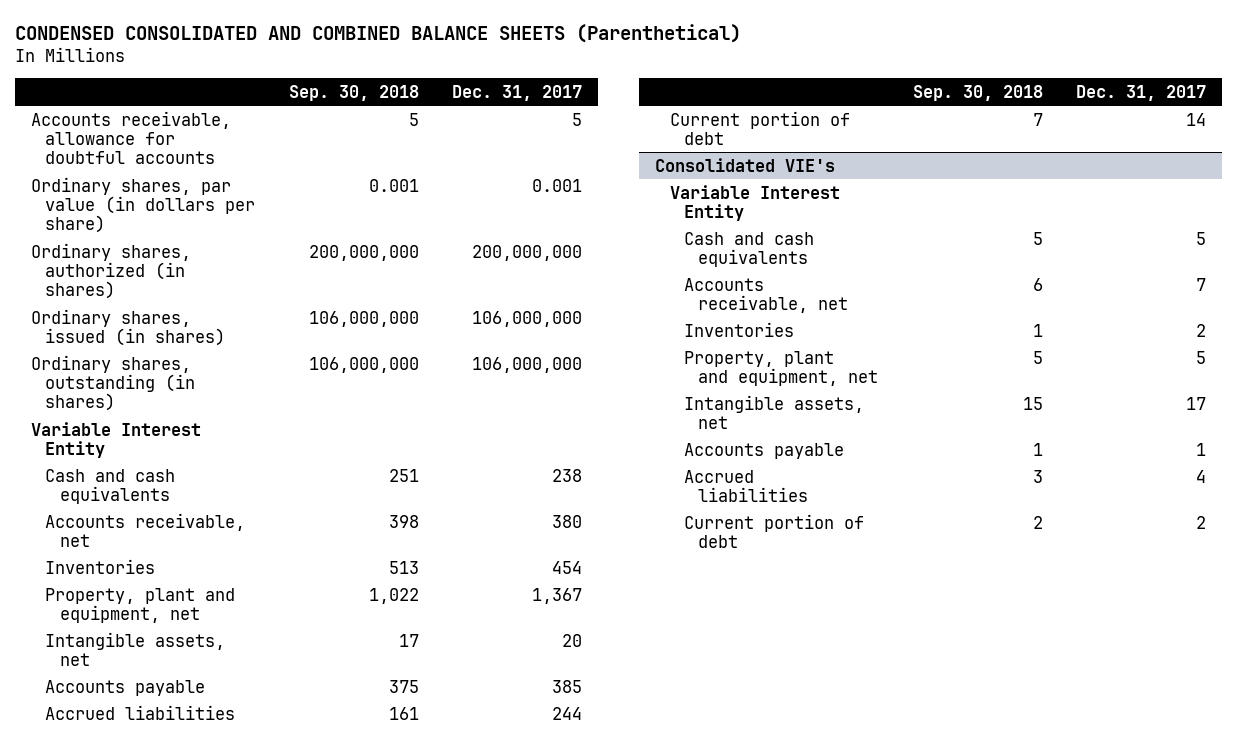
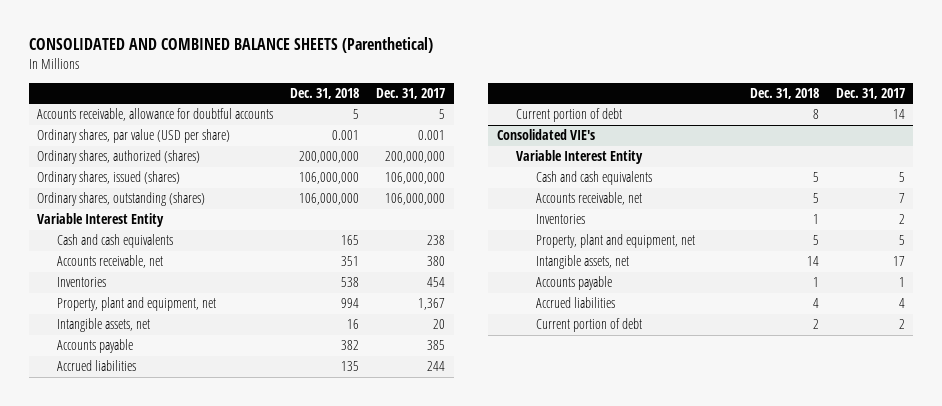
[14,23,741,43] CONDENSED CONSOLIDATED AND COMBINED BALANCE SHEETS (Parenthetical) -> [28,37,433,54] CONSOLIDATED AND COMBINED BALANCE SHEETS (Parenthetical)
[288,84,419,101] Sep. 30, 2018 -> none
none -> [290,87,360,99] Dec. 31, 2018
[31,176,256,234] Ordinary shares, par value (in dollars per share) -> [37,129,231,144] Ordinary shares, par value (USD per share)
[31,242,192,300] Ordinary shares, authorized (in shares) -> [37,150,201,165] Ordinary shares, authorized (shares)
[31,308,226,346] Ordinary shares, issued (in shares) -> [37,171,181,186] Ordinary shares, issued (shares)
[31,354,196,412] Ordinary shares, outstanding (in shares) -> [37,192,206,207] Ordinary shares, outstanding (shares)

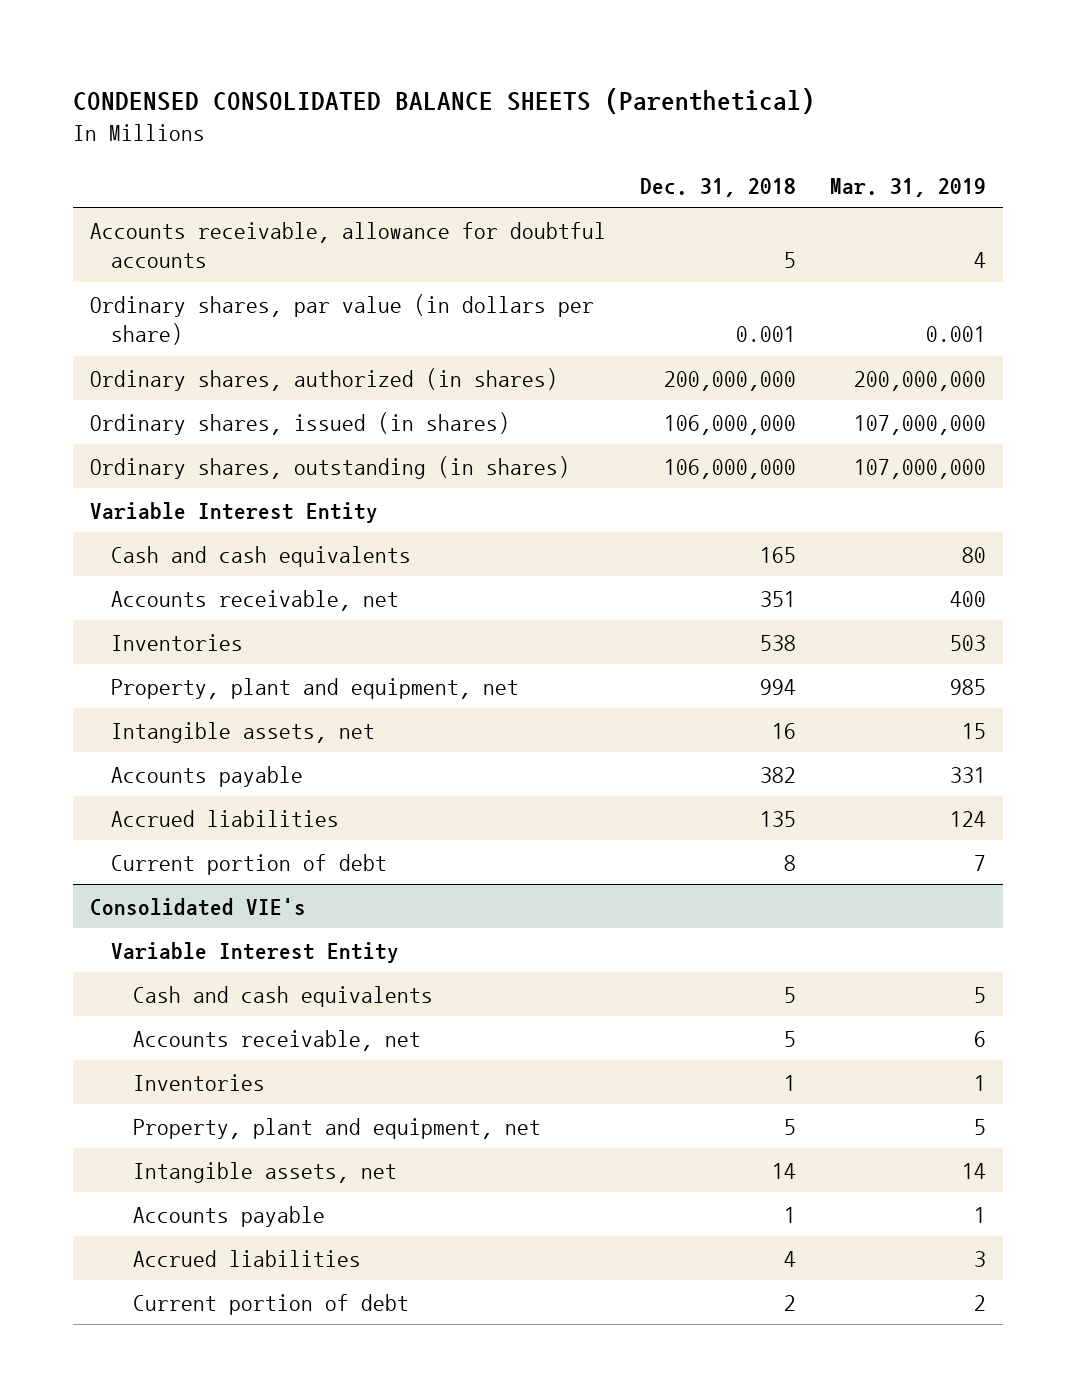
[28,37,433,54] CONSOLIDATED AND COMBINED BALANCE SHEETS (Parenthetical) -> [72,87,815,114] CONDENSED CONSOLIDATED BALANCE SHEETS (Parenthetical)
[376,87,446,99] Dec. 31, 2017 -> none
none -> [829,177,986,197] Mar. 31, 2019
[37,129,231,144] Ordinary shares, par value (USD per share) -> [89,293,594,346] Ordinary shares, par value (in dollars per share)
[37,150,201,165] Ordinary shares, authorized (shares) -> [89,367,558,391] Ordinary shares, authorized (in shares)
[37,171,181,186] Ordinary shares, issued (shares) -> [89,411,510,435] Ordinary shares, issued (in shares)
[37,192,206,207] Ordinary shares, outstanding (shares) -> [89,455,570,479] Ordinary shares, outstanding (in shares)

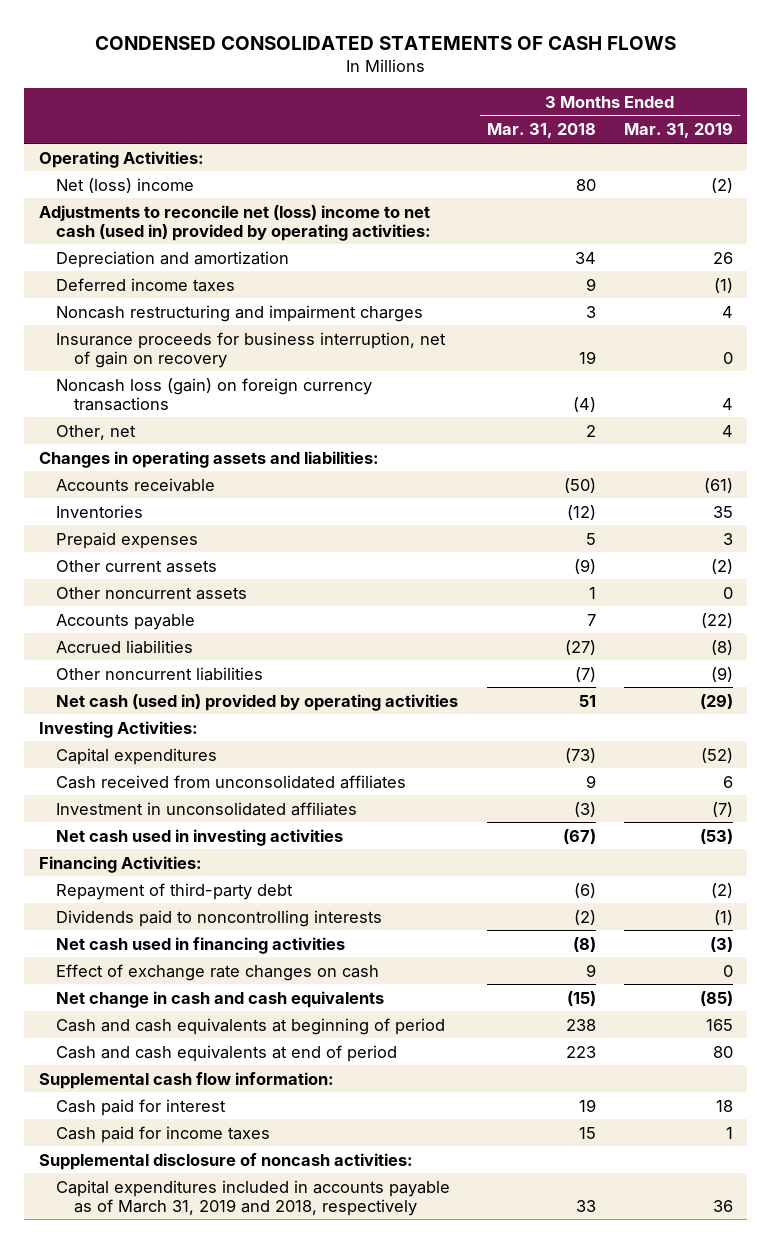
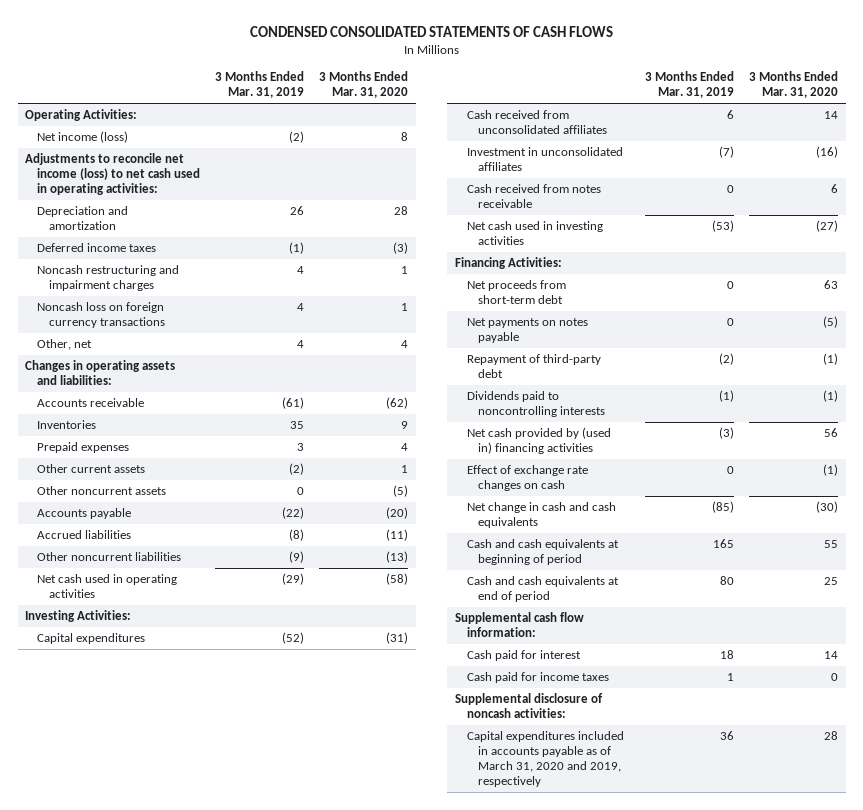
[486,123,596,139] Mar. 31, 2018 -> none
none -> [319,71,409,99] 3 Months Ended Mar. 31, 2020
[56,177,195,193] Net (loss) income -> [36,130,128,143] Net income (loss)
[38,204,432,241] Adjustments to reconcile net (loss) income to net cash (used in) provided by operating activities: -> [25,152,200,196] Adjustments to reconcile net income (loss) to net cash used in operating activities:
[56,331,447,368] Insurance proceeds for business interruption, net of gain on recovery -> none
[56,377,373,411] Noncash loss (gain) on foreign currency transactions -> [36,301,165,329] Noncash loss on foreign currency transactions
[56,693,459,711] Net cash (used in) provided by operating activities -> [36,573,177,599] Net cash used in operating activities
none -> [466,183,601,209] Cash received from notes receivable
none -> [466,279,566,305] Net proceeds from short-term debt
none -> [466,317,588,344] Net payments on notes payable
[56,936,346,954] Net cash used in financing activities -> [466,426,611,455] Net cash provided by (used in) financing activities
[56,1179,451,1216] Capital expenditures included in accounts payable as of March 31, 2019 and 2018, respectively -> [466,730,624,788] Capital expenditures included in accounts payable as of March 31, 2020 and 2019, respectively

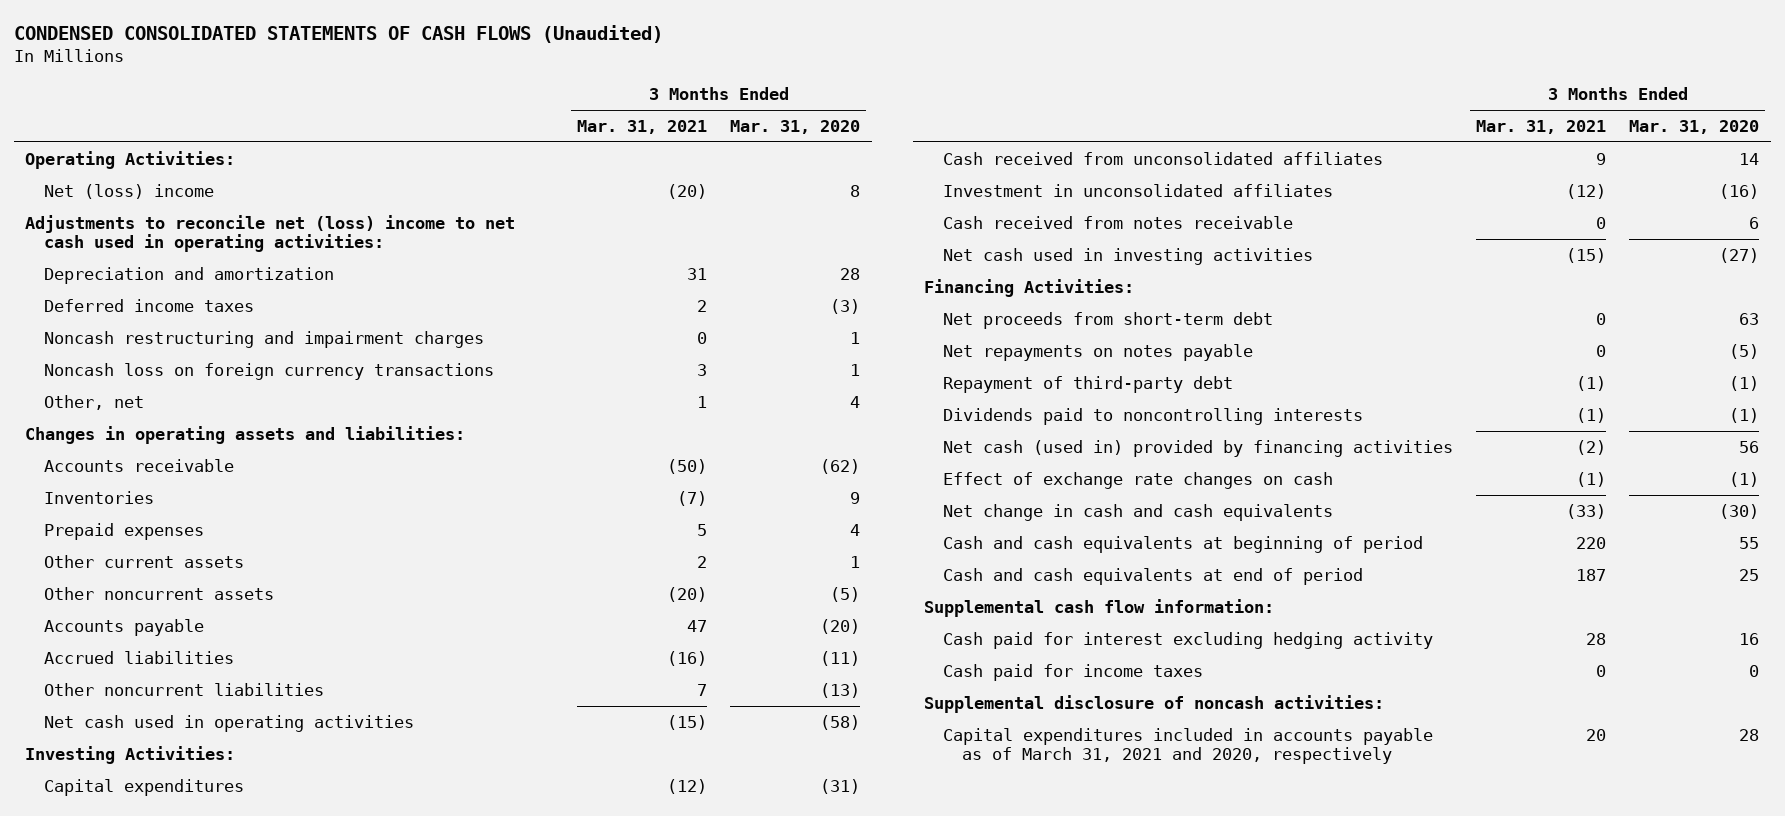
[249,26,613,38] CONDENSED CONSOLIDATED STATEMENTS OF CASH FLOWS -> [13,24,663,43] CONDENSED CONSOLIDATED STATEMENTS OF CASH FLOWS (Unaudited)
[215,71,305,99] 3 Months Ended Mar. 31, 2019 -> none
none -> [577,120,708,135] Mar. 31, 2021
[36,130,128,143] Net income (loss) -> [44,183,215,199] Net (loss) income
[25,152,200,196] Adjustments to reconcile net income (loss) to net cash used in operating activities: -> [25,214,516,253] Adjustments to reconcile net (loss) income to net cash used in operating activities:
[466,317,588,344] Net payments on notes payable -> [943,343,1254,361] Net repayments on notes payable
[466,426,611,455] Net cash provided by (used in) financing activities -> [943,439,1454,457] Net cash (used in) provided by financing activities
[466,649,581,661] Cash paid for interest -> [943,631,1434,649] Cash paid for interest excluding hedging activity
[823,650,838,659] 14 -> [1739,632,1760,645] 16
[466,730,624,788] Capital expenditures included in accounts payable as of March 31, 2020 and 2019, respectively -> [943,727,1434,765] Capital expenditures included in accounts payable as of March 31, 2021 and 2020, respectively

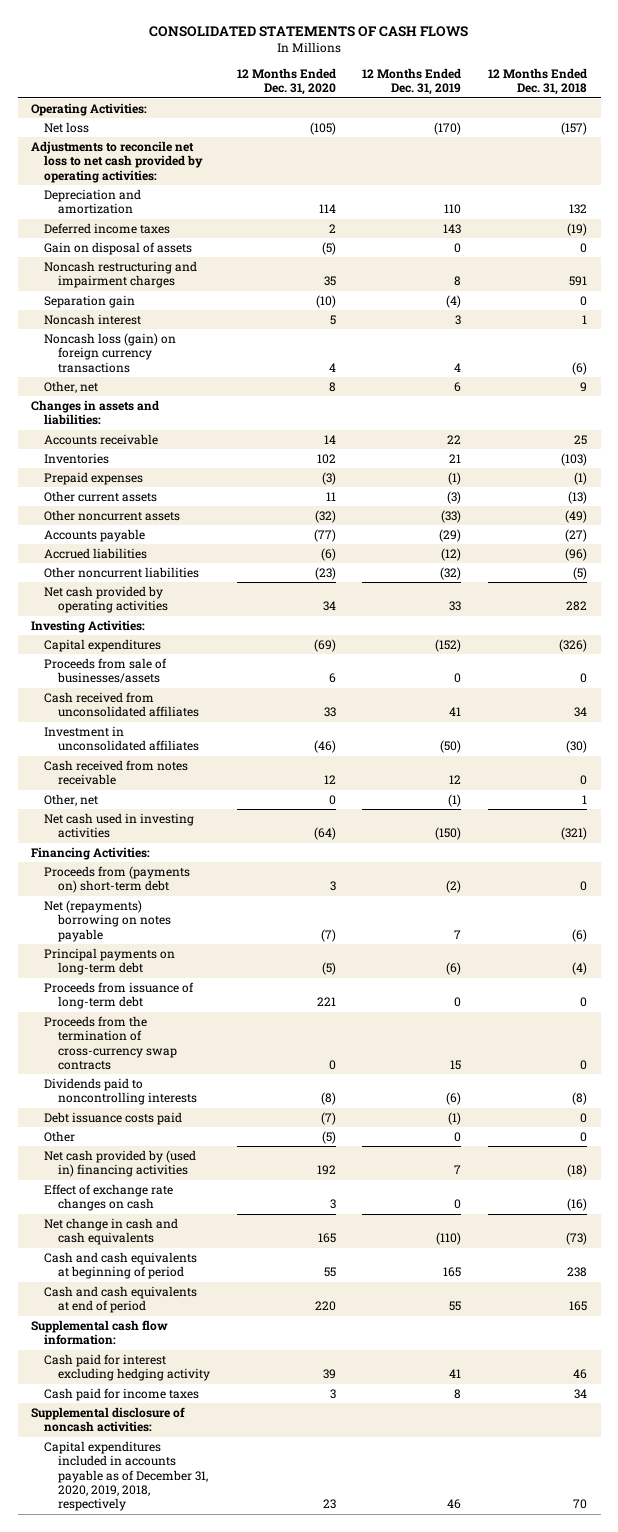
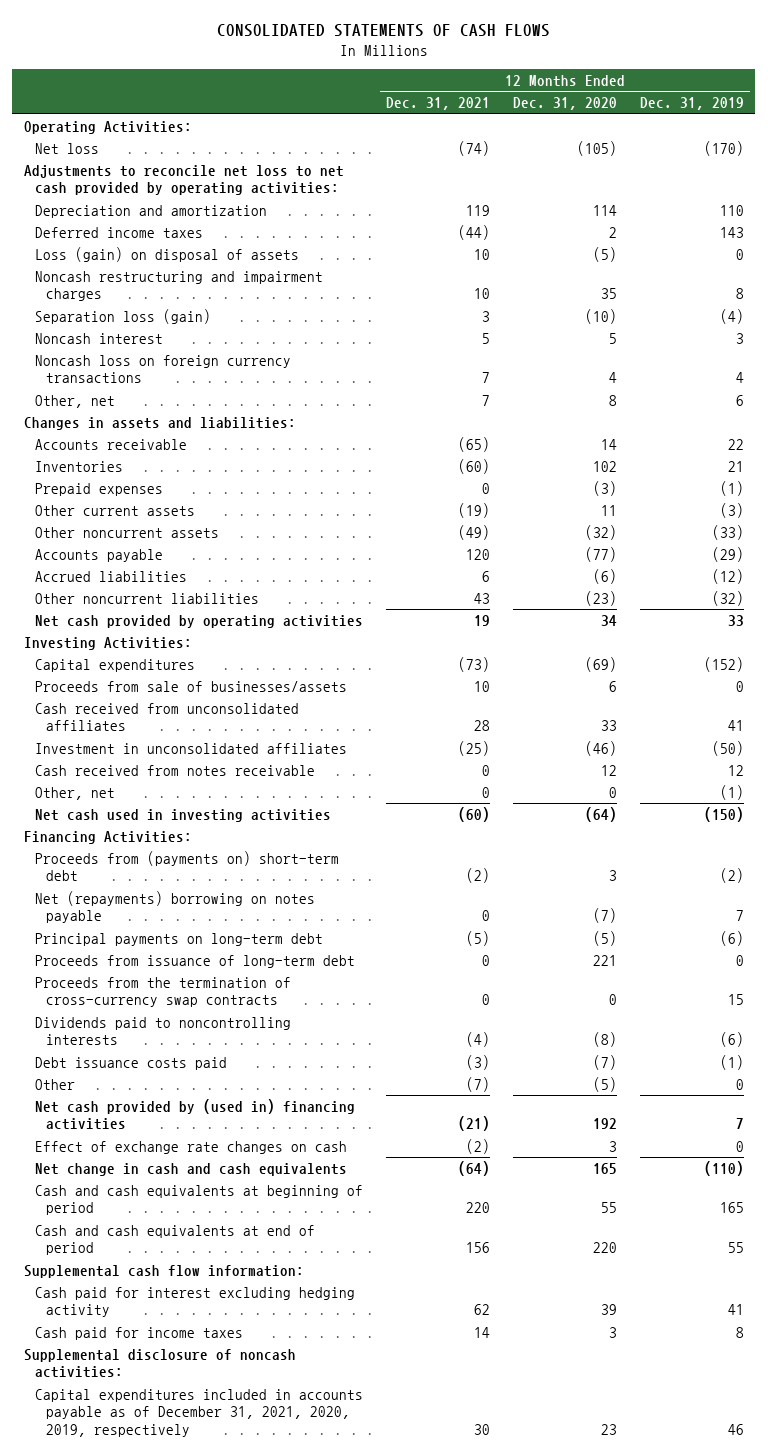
[488,68,588,96] 12 Months Ended Dec. 31, 2018 -> none
none -> [385,97,490,111] Dec. 31, 2021
[44,241,193,255] Gain on disposal of assets -> [34,246,299,262] Loss (gain) on disposal of assets
[44,294,136,308] Separation gain -> [34,308,211,324] Separation loss (gain)
[44,332,177,373] Noncash loss (gain) on foreign currency transactions -> [34,354,291,384] Noncash loss on foreign currency transactions
[44,1440,208,1512] Capital expenditures included in accounts payable as of December 31, 2020, 2019, 2018, respectively -> [34,1388,363,1437] Capital expenditures included in accounts payable as of December 31, 2021, 2020, 2019, respectively

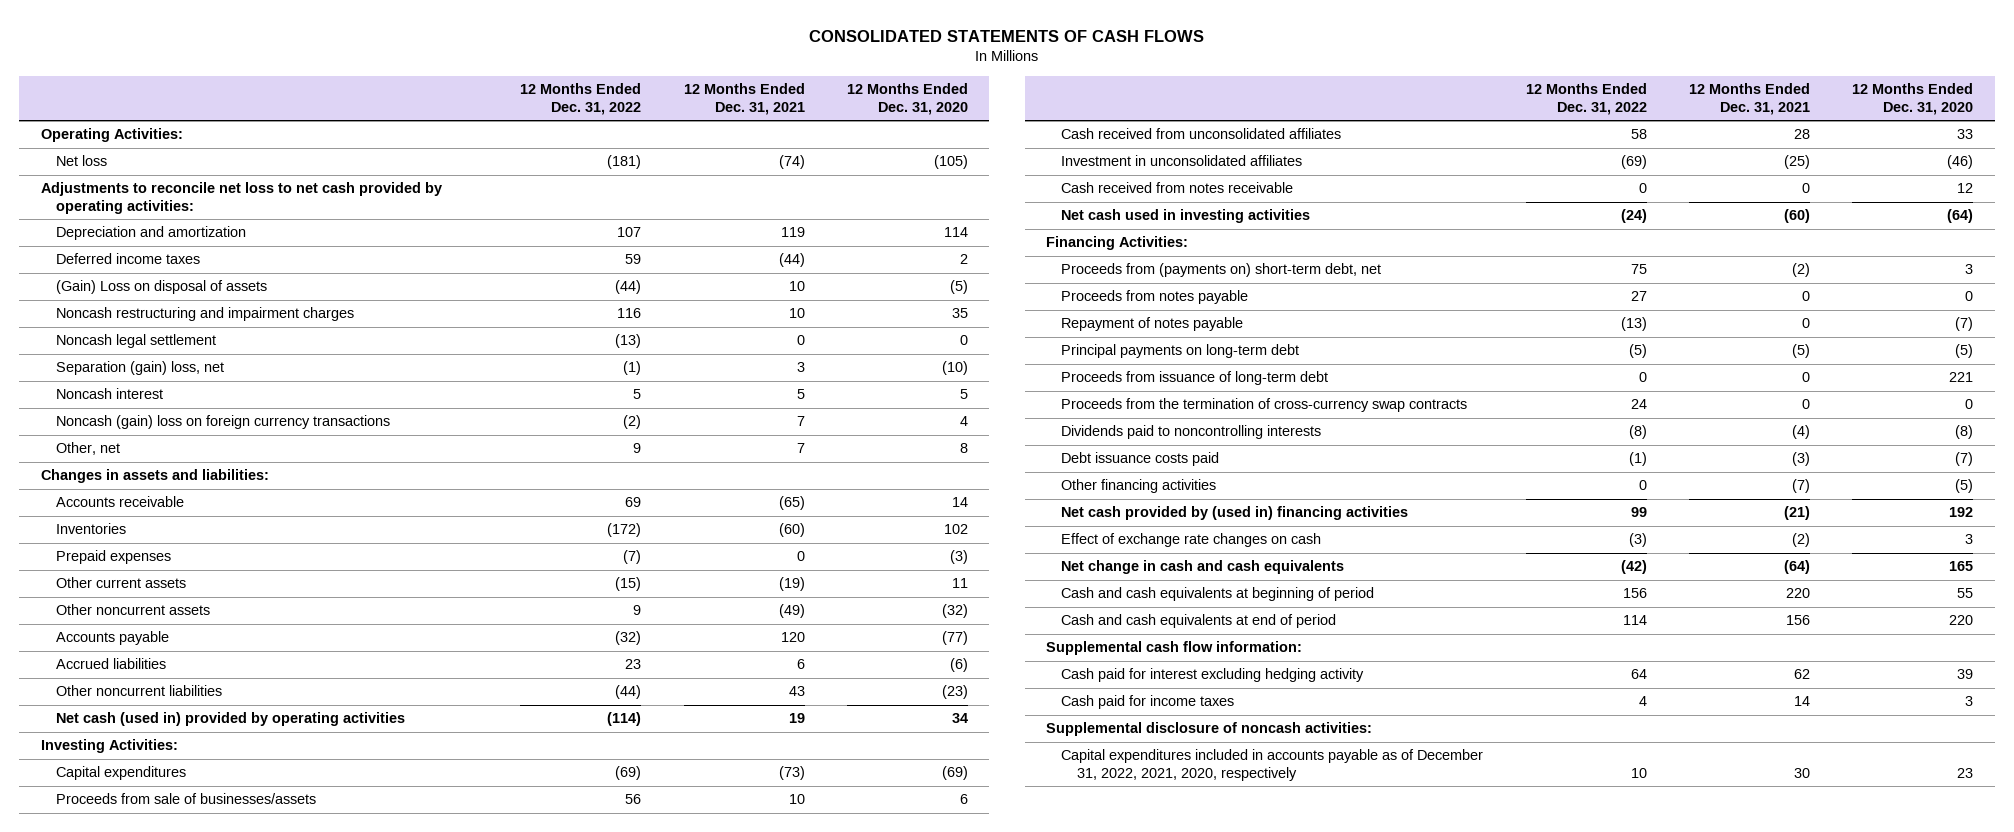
[639,97,744,111] Dec. 31, 2019 -> none
none -> [520,82,642,115] 12 Months Ended Dec. 31, 2022
[34,246,299,262] Loss (gain) on disposal of assets -> [55,280,267,295] (Gain) Loss on disposal of assets
none -> [55,334,216,349] Noncash legal settlement
[34,308,211,324] Separation loss (gain) -> [55,361,224,376] Separation (gain) loss, net
[34,354,291,384] Noncash loss on foreign currency transactions -> [55,415,390,430] Noncash (gain) loss on foreign currency transactions
[34,614,363,628] Net cash provided by operating activities -> [55,712,405,727] Net cash (used in) provided by operating activities
[34,786,115,800] Other, net -> none
[34,890,315,924] Net (repayments) borrowing on notes payable -> none
[34,850,339,882] Proceeds from (payments on) short-term debt -> [1061,263,1382,278] Proceeds from (payments on) short-term debt, net
none -> [1061,290,1249,305] Proceeds from notes payable
none -> [1061,317,1244,332] Repayment of notes payable
[34,1078,75,1090] Other -> [1061,479,1217,494] Other financing activities
[34,1388,363,1437] Capital expenditures included in accounts payable as of December 31, 2021, 2020, 2019, respectively -> [1061,749,1484,782] Capital expenditures included in accounts payable as of December 31, 2022, 2021, 2020, respectively

